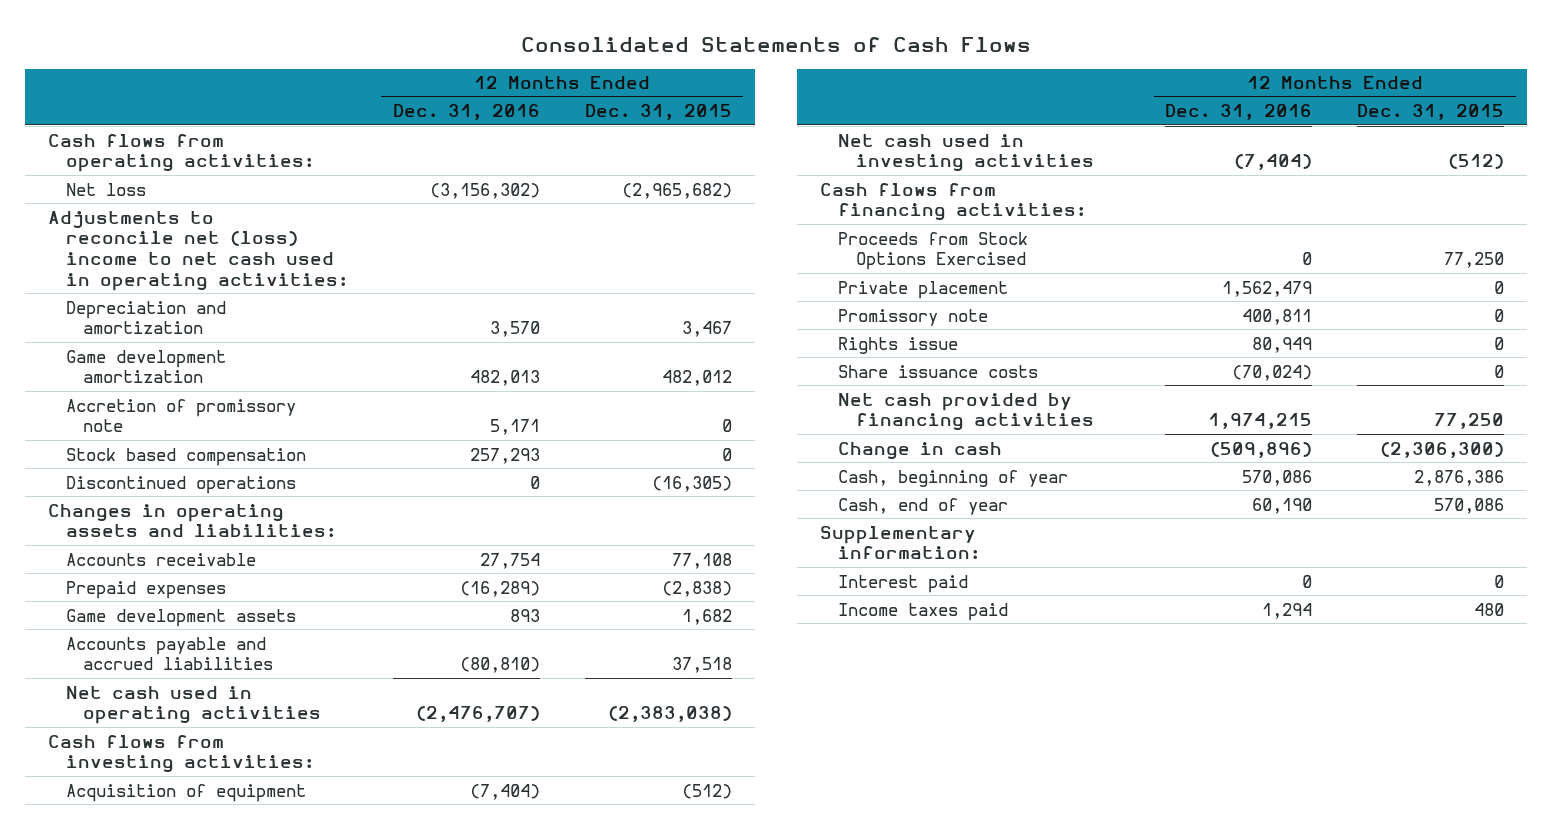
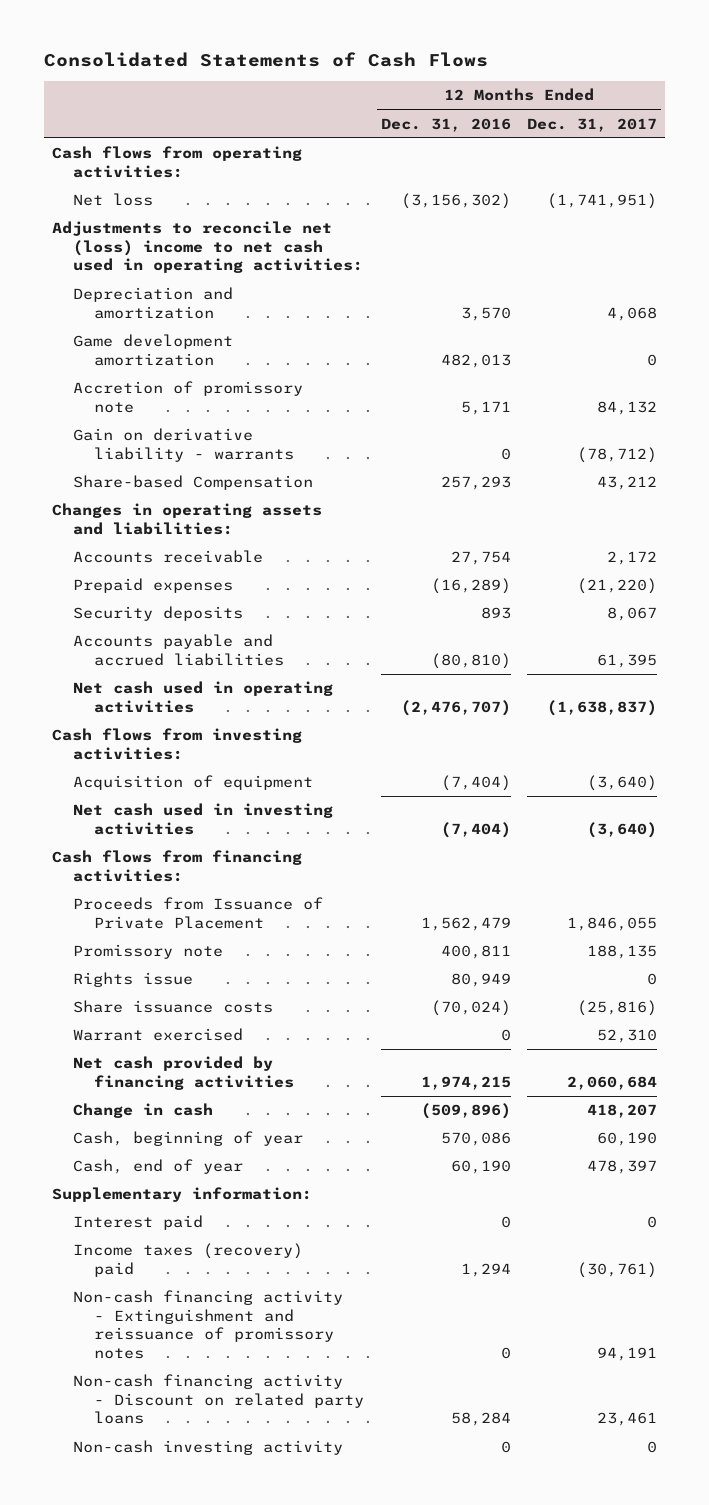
[584,104,732,121] Dec. 31, 2015 -> none
none -> [527,117,658,132] Dec. 31, 2017
[65,475,296,494] Discontinued operations -> none
none -> [73,428,295,462] Gain on derivative liability - warrants
[65,447,306,466] Stock based compensation -> [73,475,314,491] Share-based Compensation
[65,608,296,627] Game development assets -> [73,606,244,622] Security deposits
[837,231,1028,271] Proceeds from Stock Options Exercised -> none
[837,280,1008,299] Private placement -> [73,897,324,929] Proceeds from Issuance of Private Placement
none -> [73,1028,244,1042] Warrant exercised
[837,602,1008,621] Income taxes paid -> [73,1243,304,1277] Income taxes (recovery) paid
none -> [73,1290,344,1360] Non-cash financing activity - Extinguishment and reissuance of promissory notes
none -> [73,1374,365,1425] Non-cash financing activity - Discount on related party loans
none -> [73,1440,344,1456] Non-cash investing activity

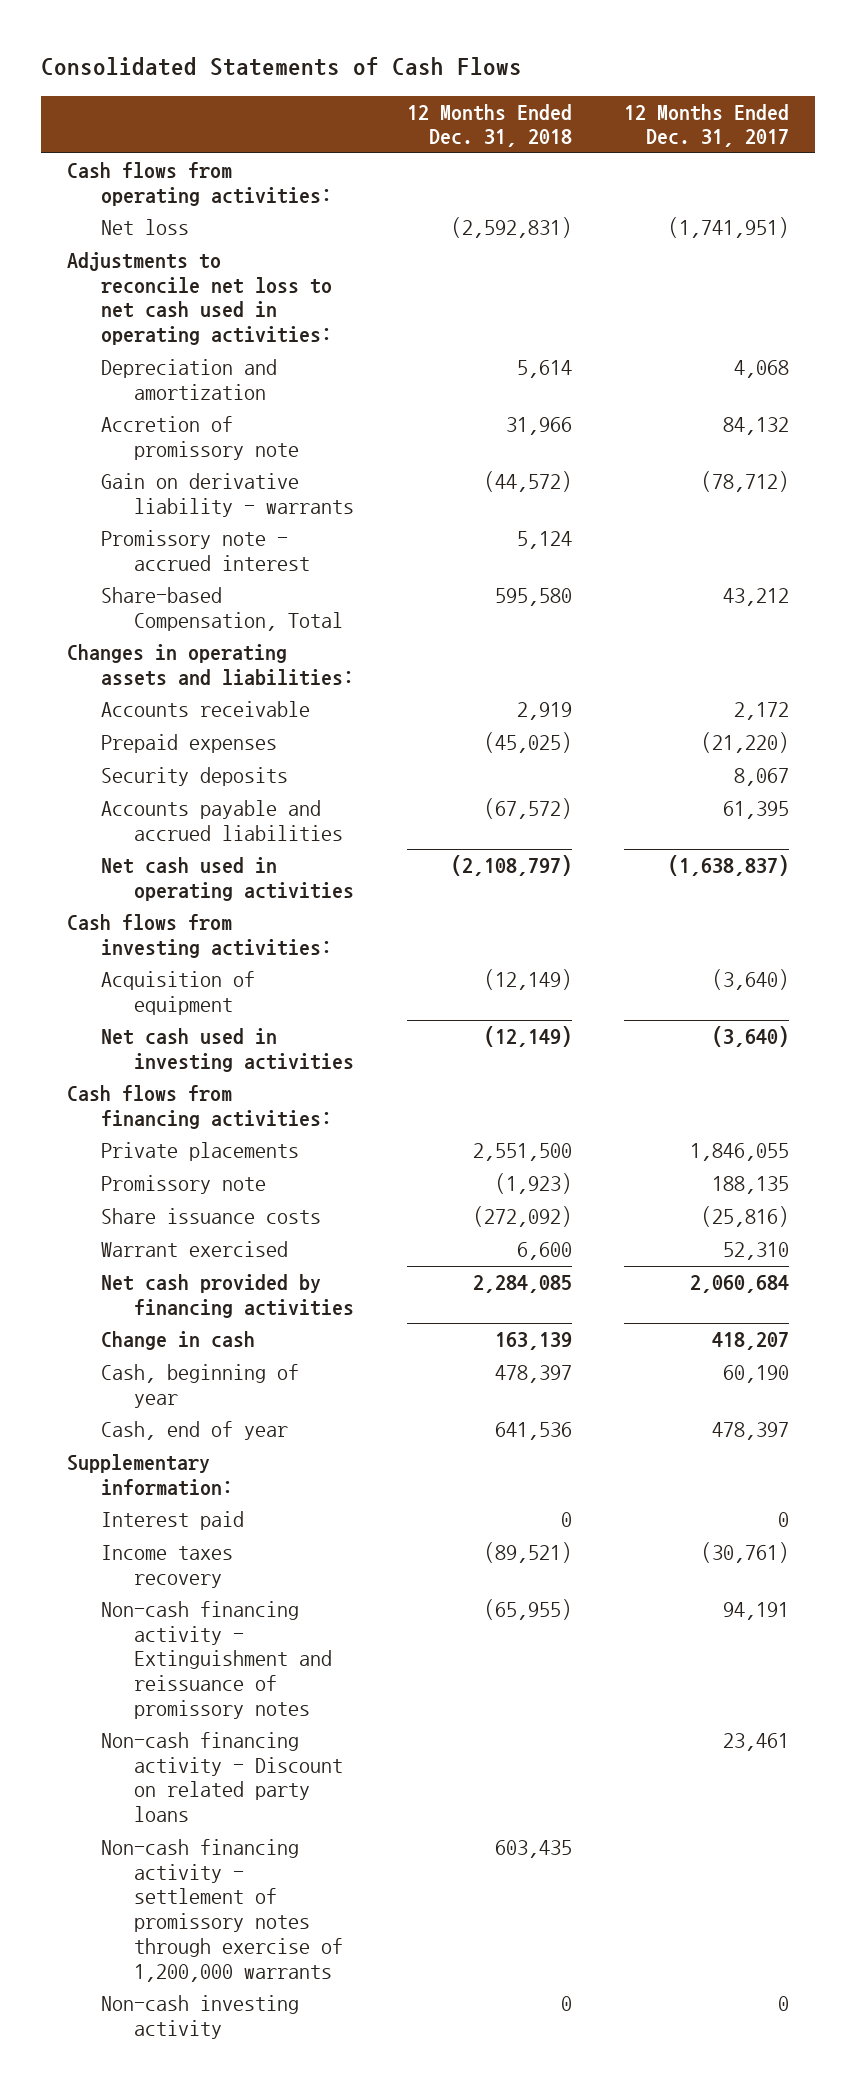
[380,117,511,132] Dec. 31, 2016 -> none
none -> [406,103,572,148] 12 Months Ended Dec. 31, 2018
[51,221,364,274] Adjustments to reconcile net (loss) income to net cash used in operating activities: -> [67,252,332,346] Adjustments to reconcile net loss to net cash used in operating activities:
[73,334,234,366] Game development amortization -> none
none -> [100,530,311,571] Promissory note - accrued interest
[73,475,314,491] Share-based Compensation -> [100,587,344,631] Share-based Compensation, Total
[73,897,324,929] Proceeds from Issuance of Private Placement -> [100,1142,299,1162] Private placements
[73,972,194,988] Rights issue -> none
[73,1243,304,1277] Income taxes (recovery) paid -> [100,1545,233,1588] Income taxes recovery
none -> [100,1839,344,1982] Non-cash financing activity - settlement of promissory notes through exercise of 1,200,000 warrants

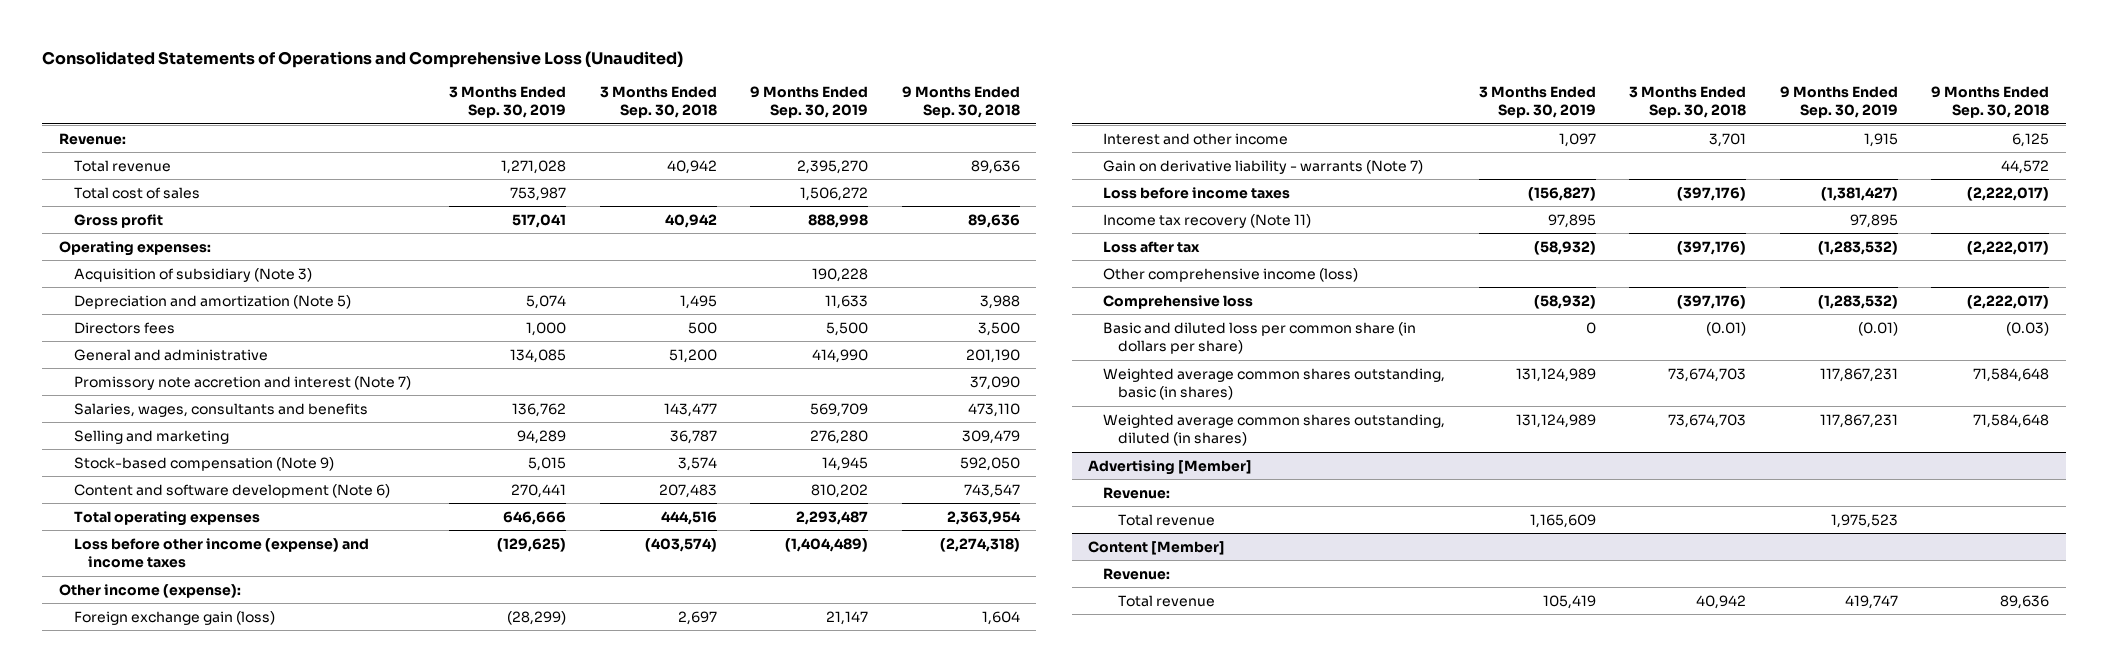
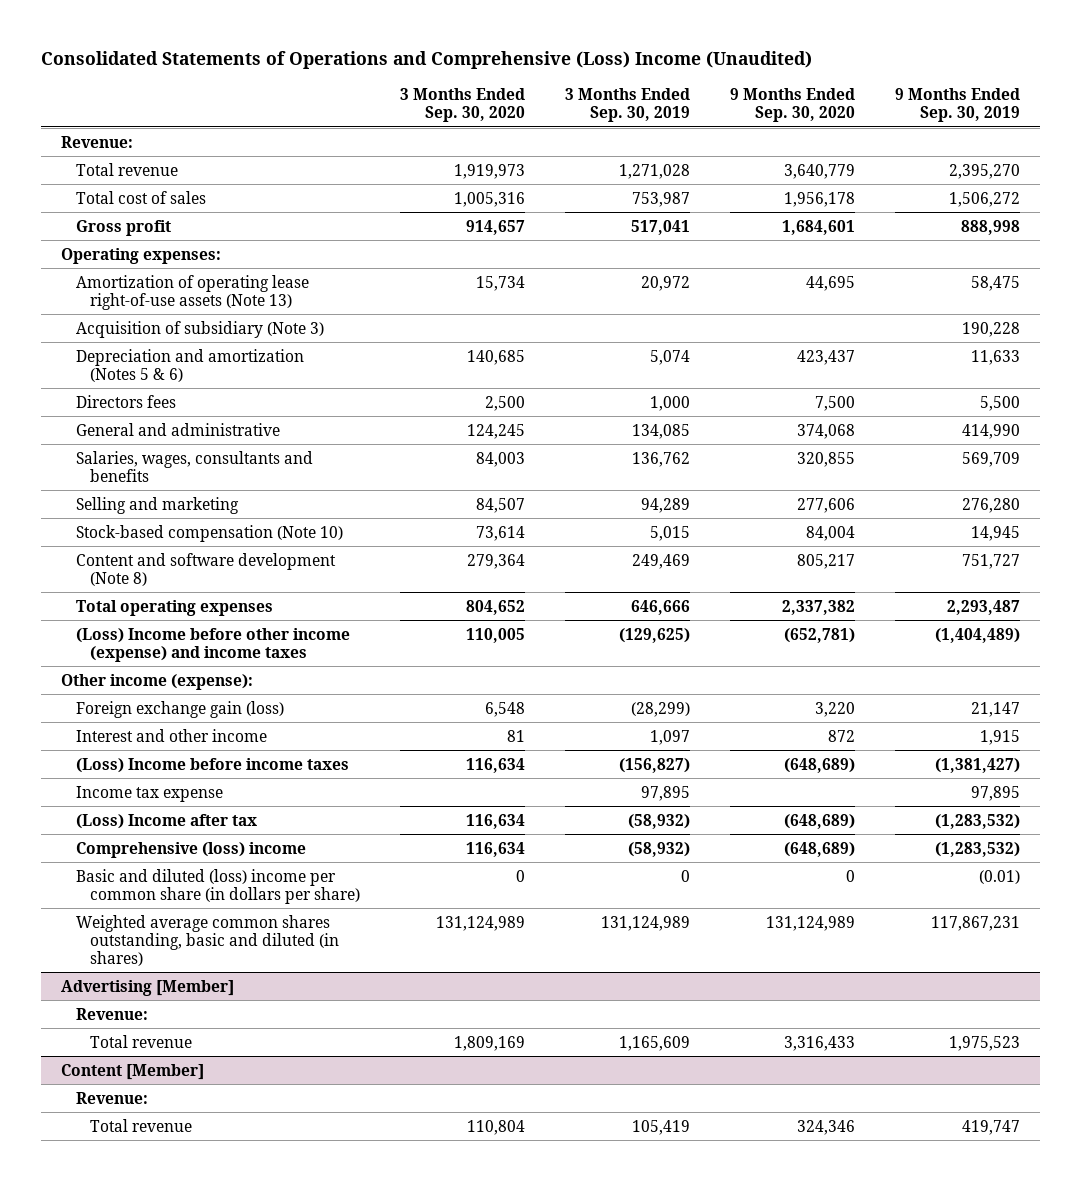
[41,50,683,68] Consolidated Statements of Operations and Comprehensive Loss (Unaudited) -> [41,51,813,70] Consolidated Statements of Operations and Comprehensive (Loss) Income (Unaudited)
[599,85,717,119] 3 Months Ended Sep. 30, 2018 -> none
[901,85,1020,119] 9 Months Ended Sep. 30, 2018 -> none
none -> [400,88,526,123] 3 Months Ended Sep. 30, 2020
none -> [730,88,856,123] 9 Months Ended Sep. 30, 2020
none -> [75,274,309,310] Amortization of operating lease right-of-use assets (Note 13)
[73,294,351,309] Depreciation and amortization (Note 5) -> [75,348,304,382] Depreciation and amortization (Notes 5 & 6)
[73,375,411,390] Promissory note accretion and interest (Note 7) -> none
[73,456,334,471] Stock-based compensation (Note 9) -> [75,524,343,542] Stock-based compensation (Note 10)
[73,483,390,498] Content and software development (Note 6) -> [75,552,336,586] Content and software development (Note 8)
[511,483,567,498] 270,441 -> [632,553,691,569] 249,469
[811,483,869,498] 810,202 -> [962,553,1021,569] 751,727
[73,537,369,569] Loss before other income (expense) and income taxes -> [75,627,350,662] (Loss) Income before other income (expense) and income taxes
[1103,159,1424,174] Gain on derivative liability - warrants (Note 7) -> none
[1103,267,1359,282] Other comprehensive income (loss) -> none
[1103,413,1446,447] Weighted average common shares outstanding, diluted (in shares) -> none
[1103,186,1291,199] Loss before income taxes -> [75,757,349,773] (Loss) Income before income taxes
[1103,213,1312,228] Income tax recovery (Note 11) -> [75,785,223,802] Income tax expense
[1103,240,1201,253] Loss after tax -> [75,813,257,829] (Loss) Income after tax
[1103,294,1254,309] Comprehensive loss -> [75,841,306,858] Comprehensive (loss) income
[1103,321,1417,355] Basic and diluted loss per common share (in dollars per share) -> [75,868,361,904] Basic and diluted (loss) income per common share (in dollars per share)
[1103,367,1446,401] Weighted average common shares outstanding, basic (in shares) -> [75,914,340,966] Weighted average common shares outstanding, basic and diluted (in shares)

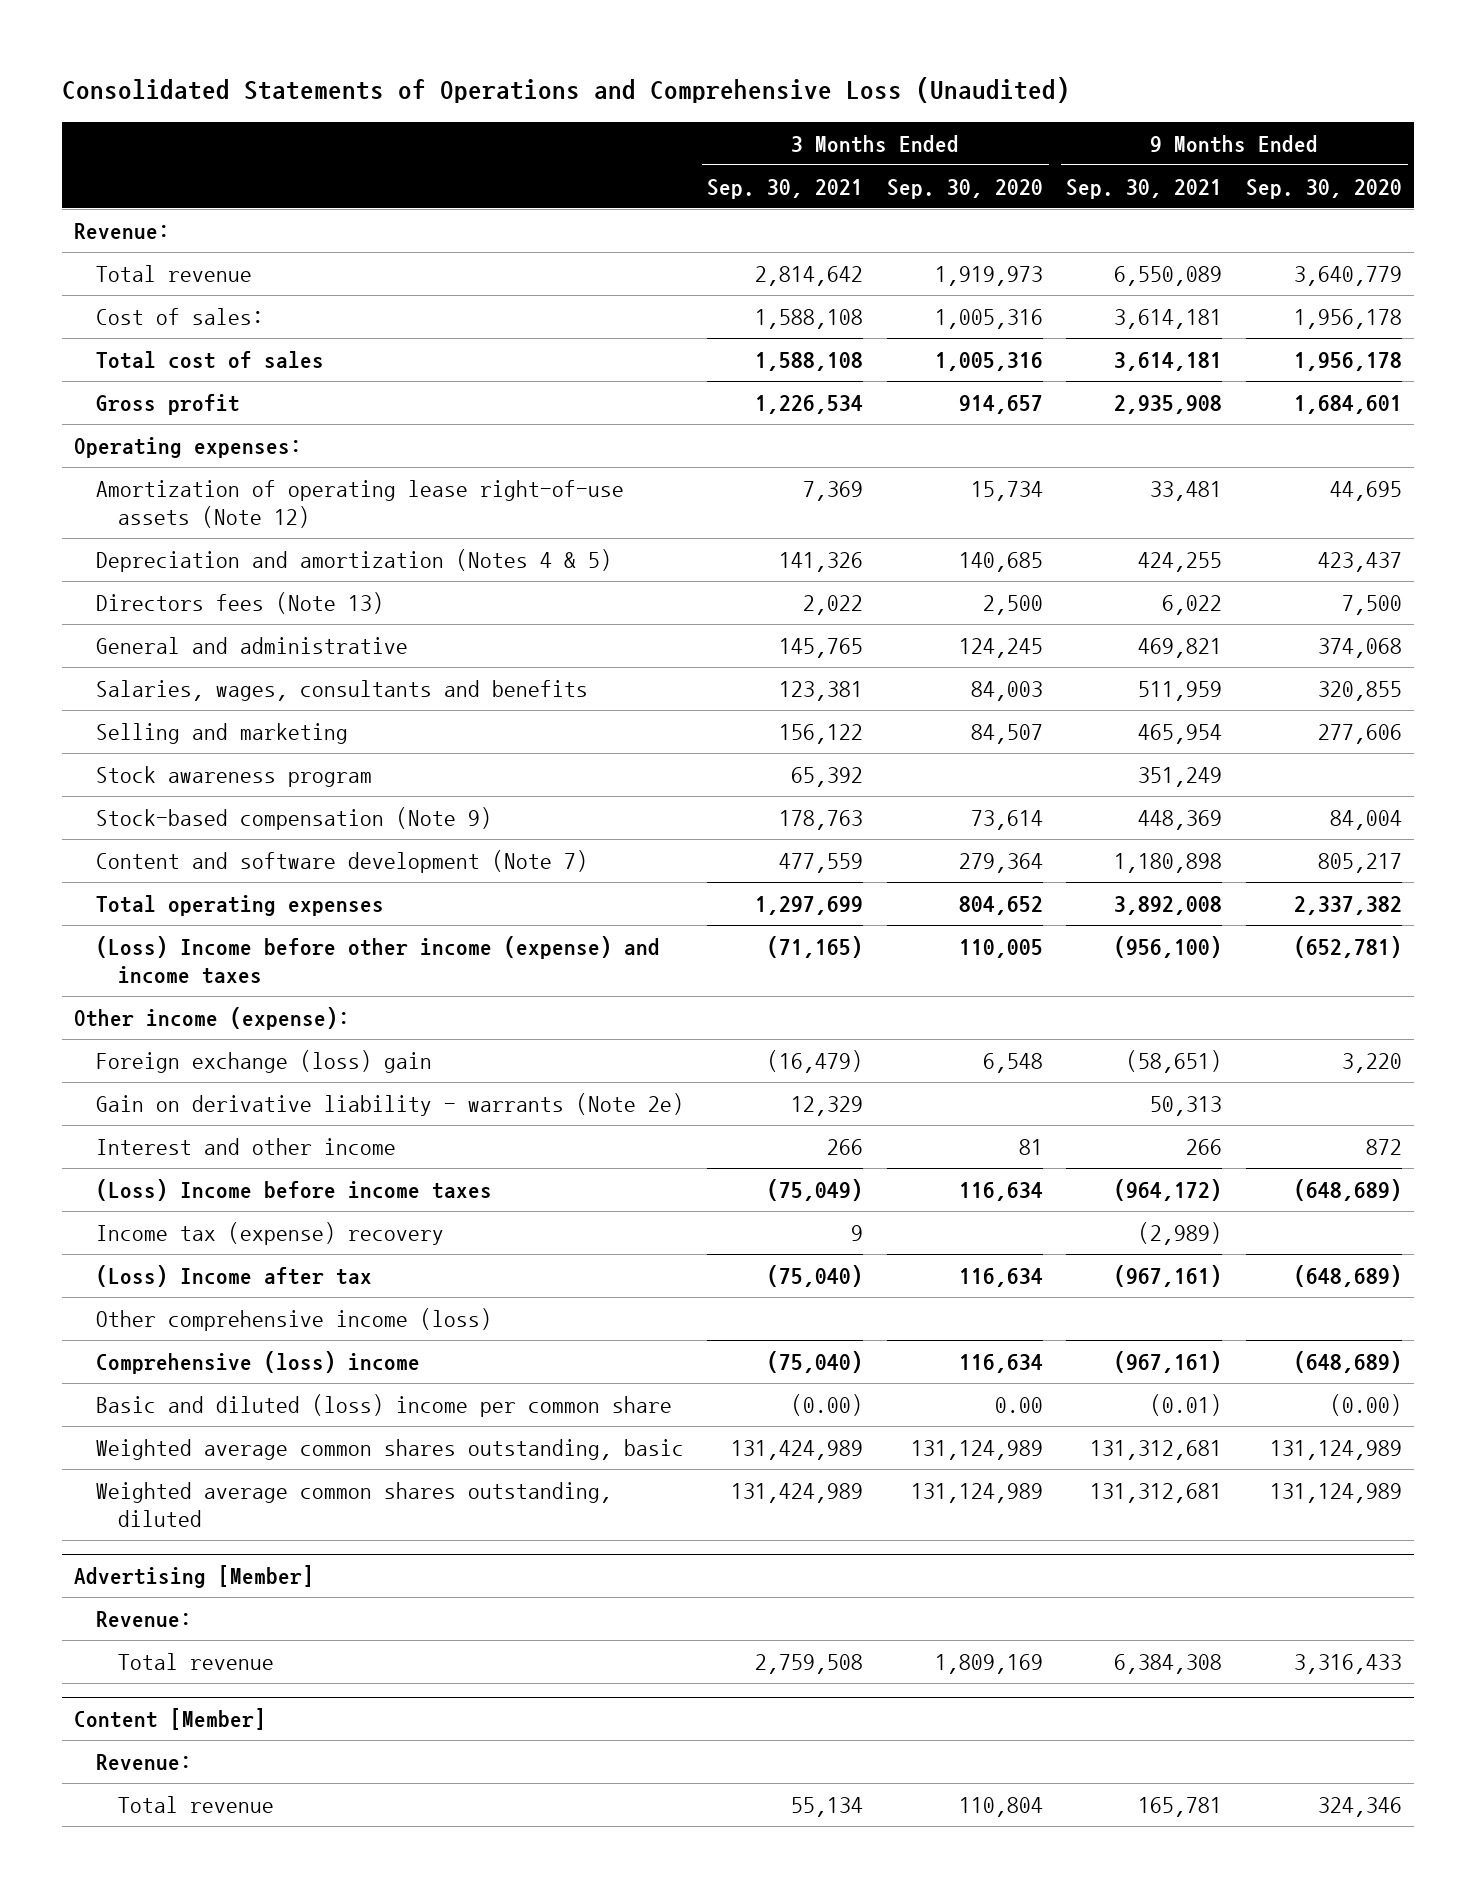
[41,51,813,70] Consolidated Statements of Operations and Comprehensive (Loss) Income (Unaudited) -> [62,77,1071,104] Consolidated Statements of Operations and Comprehensive Loss (Unaudited)
[565,88,691,123] 3 Months Ended Sep. 30, 2019 -> none
[895,88,1021,123] 9 Months Ended Sep. 30, 2019 -> none
none -> [707,178,864,199] Sep. 30, 2021
none -> [1066,178,1223,199] Sep. 30, 2021
none -> [95,307,264,325] Cost of sales:
[75,320,324,338] Acquisition of subsidiary (Note 3) -> none
[75,274,309,310] Amortization of operating lease right-of-use assets (Note 13) -> [95,479,624,528] Amortization of operating lease right-of-use assets (Note 12)
[75,348,304,382] Depreciation and amortization (Notes 5 & 6) -> [95,548,612,572] Depreciation and amortization (Notes 4 & 5)
[75,394,176,408] Directors fees -> [95,591,384,614] Directors fees (Note 13)
none -> [95,765,372,787] Stock awareness program
[75,524,343,542] Stock-based compensation (Note 10) -> [95,806,492,830] Stock-based compensation (Note 9)
[75,552,336,586] Content and software development (Note 8) -> [95,849,588,873] Content and software development (Note 7)
[75,700,284,718] Foreign exchange gain (loss) -> [95,1049,432,1073] Foreign exchange (loss) gain
none -> [95,1092,684,1116] Gain on derivative liability - warrants (Note 2e)
[75,785,223,802] Income tax expense -> [95,1221,444,1245] Income tax (expense) recovery
none -> [95,1307,492,1331] Other comprehensive income (loss)
[75,868,361,904] Basic and diluted (loss) income per common share (in dollars per share) -> [95,1393,672,1417] Basic and diluted (loss) income per common share
[516,869,526,882] 0 -> [994,1396,1043,1413] 0.00
[846,869,856,882] 0 -> [1329,1393,1402,1416] (0.00)
[75,914,340,966] Weighted average common shares outstanding, basic and diluted (in shares) -> [95,1438,684,1460] Weighted average common shares outstanding, basic
none -> [95,1481,612,1527] Weighted average common shares outstanding, diluted

